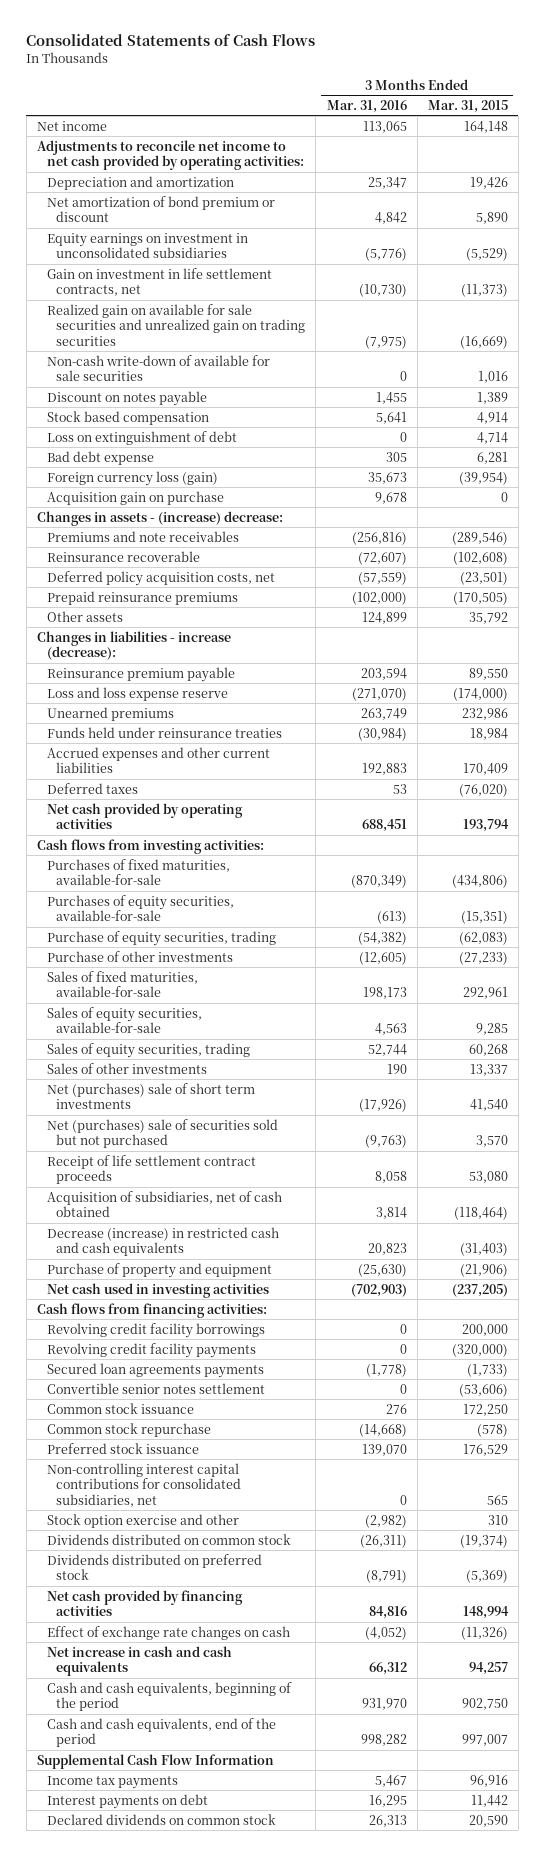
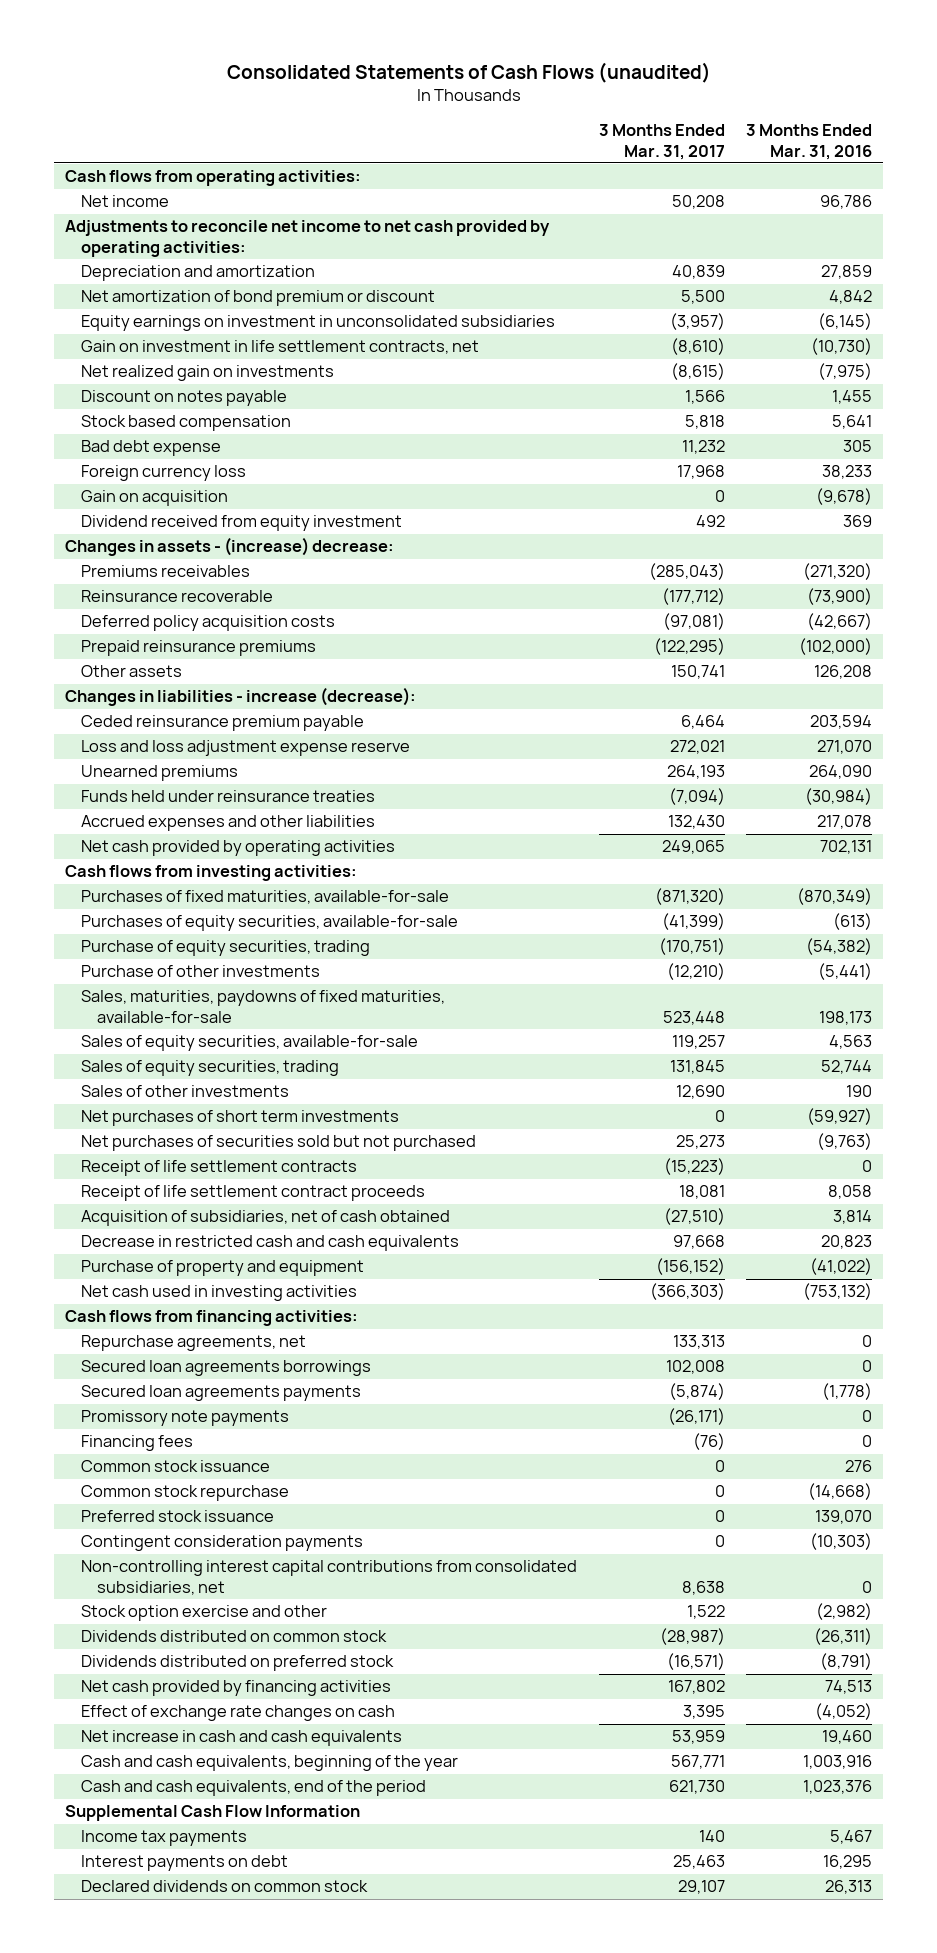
[26,33,316,46] Consolidated Statements of Cash Flows -> [226,62,711,84] Consolidated Statements of Cash Flows (unaudited)
[427,99,508,113] Mar. 31, 2015 -> none
none -> [598,124,725,160] 3 Months Ended Mar. 31, 2017
none -> [64,170,361,187] Cash flows from operating activities:
[362,120,407,133] 113,065 -> [820,195,873,210] 96,786
[367,176,407,189] 25,347 -> [821,265,873,280] 27,859
[364,248,407,262] (5,776) -> [818,313,873,331] (6,145)
[46,354,270,382] Non-cash write-down of available for sale securities -> none
[46,303,306,347] Realized gain on available for sale securities and unrealized gain on trading securities -> [81,365,335,382] Net realized gain on investments
[46,430,237,445] Loss on extinguishment of debt -> none
[46,470,218,486] Foreign currency loss (gain) -> [81,465,247,482] Foreign currency loss
[367,471,407,484] 35,673 -> [822,465,873,480] 38,233
[46,490,224,505] Acquisition gain on purchase -> [81,490,229,507] Gain on acquisition
[374,491,407,504] 9,678 -> [816,488,873,506] (9,678)
none -> [81,515,403,532] Dividend received from equity investment
[46,530,239,542] Premiums and note receivables -> [81,565,251,578] Premiums receivables
[351,531,407,545] (256,816) -> [803,563,873,581] (271,320)
[357,551,407,565] (72,607) -> [807,588,873,606] (73,900)
[46,570,275,586] Deferred policy acquisition costs, net -> [81,615,336,632] Deferred policy acquisition costs
[357,571,407,585] (57,559) -> [807,613,873,631] (42,667)
[361,611,407,624] 124,899 -> [814,665,873,680] 126,208
[46,666,235,682] Reinsurance premium payable -> [81,715,365,732] Ceded reinsurance premium payable
[46,686,228,701] Loss and loss expense reserve -> [81,740,411,757] Loss and loss adjustment expense reserve
[351,687,407,701] (271,070) -> [817,740,873,755] 271,070
[360,707,407,720] 263,749 -> [809,765,873,780] 264,090
[46,782,138,794] Deferred taxes -> none
[46,746,270,774] Accrued expenses and other current liabilities -> [81,815,376,832] Accrued expenses and other liabilities
[361,763,407,776] 192,883 -> [817,815,873,830] 217,078
[361,819,407,833] 688,451 -> [820,840,873,855] 702,131
[358,951,407,965] (12,605) -> [818,963,873,981] (5,441)
[46,970,198,998] Sales of fixed maturities, available-for-sale -> [81,990,446,1023] Sales, maturities, paydowns of fixed maturities, available-for-sale
[46,1082,255,1110] Net (purchases) sale of short term investments -> [81,1110,400,1127] Net purchases of short term investments
[358,1099,407,1113] (17,926) -> [807,1108,873,1126] (59,927)
[46,1118,278,1149] Net (purchases) sale of securities sold but not purchased -> [81,1135,477,1152] Net purchases of securities sold but not purchased
none -> [81,1160,358,1177] Receipt of life settlement contracts
[46,1226,279,1257] Decrease (increase) in restricted cash and cash equivalents -> [81,1235,460,1252] Decrease in restricted cash and cash equivalents
[357,1263,407,1277] (25,630) -> [810,1258,873,1276] (41,022)
[350,1283,407,1297] (702,903) -> [803,1283,873,1301] (753,132)
[46,1322,265,1338] Revolving credit facility borrowings -> none
[46,1342,256,1358] Revolving credit facility payments -> none
none -> [81,1335,307,1352] Repurchase agreements, net
none -> [81,1360,372,1377] Secured loan agreements borrowings
[46,1382,265,1394] Convertible senior notes settlement -> none
none -> [81,1410,290,1427] Promissory note payments
none -> [81,1435,194,1452] Financing fees
none -> [81,1535,364,1552] Contingent consideration payments
[46,1462,242,1508] Non-controlling interest capital contributions for consolidated subsidiaries, net -> [81,1560,578,1595] Non-controlling interest capital contributions from consolidated subsidiaries, net
[368,1606,407,1620] 84,816 -> [825,1680,873,1695] 74,513
[368,1662,407,1676] 66,312 -> [822,1730,873,1745] 19,460
[46,1681,292,1712] Cash and cash equivalents, beginning of the period -> [81,1755,459,1772] Cash and cash equivalents, beginning of the year
[361,1698,407,1711] 931,970 -> [803,1755,873,1770] 1,003,916
[360,1734,407,1747] 998,282 -> [803,1780,873,1795] 1,023,376

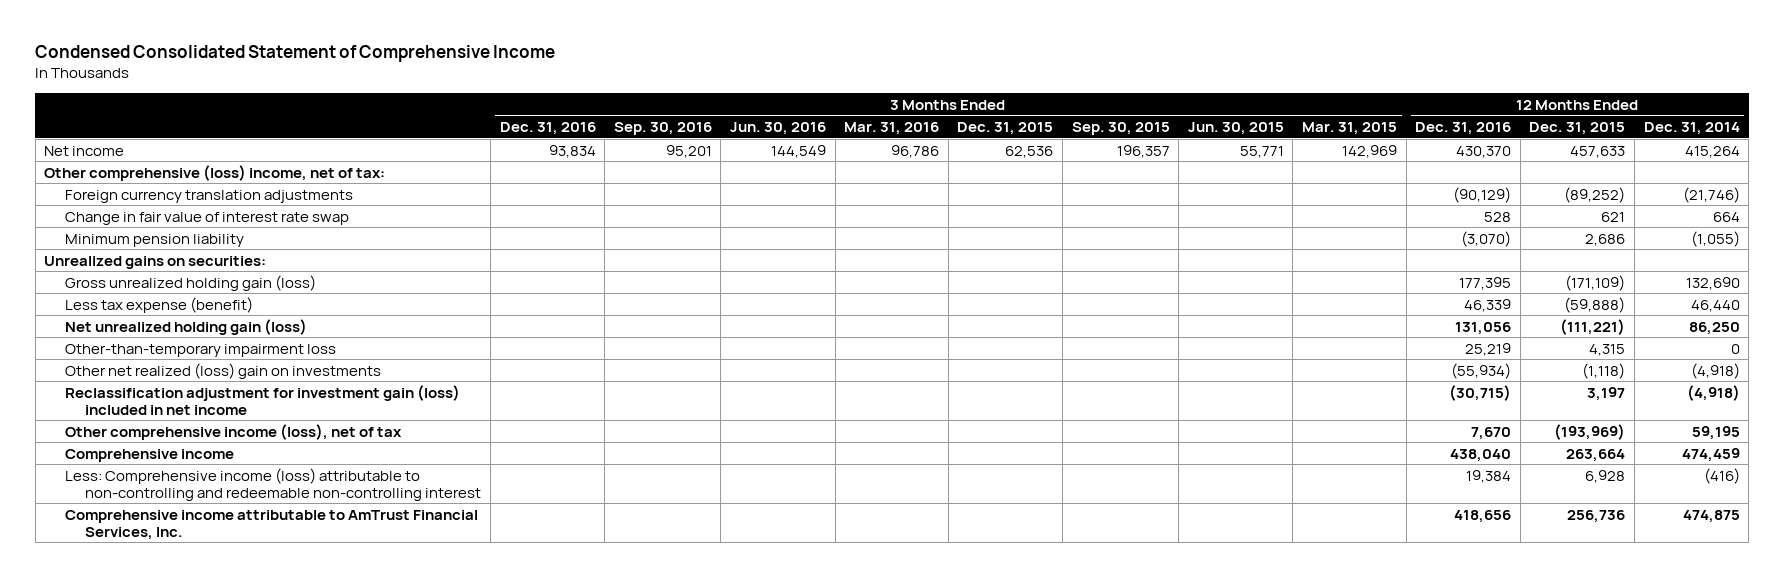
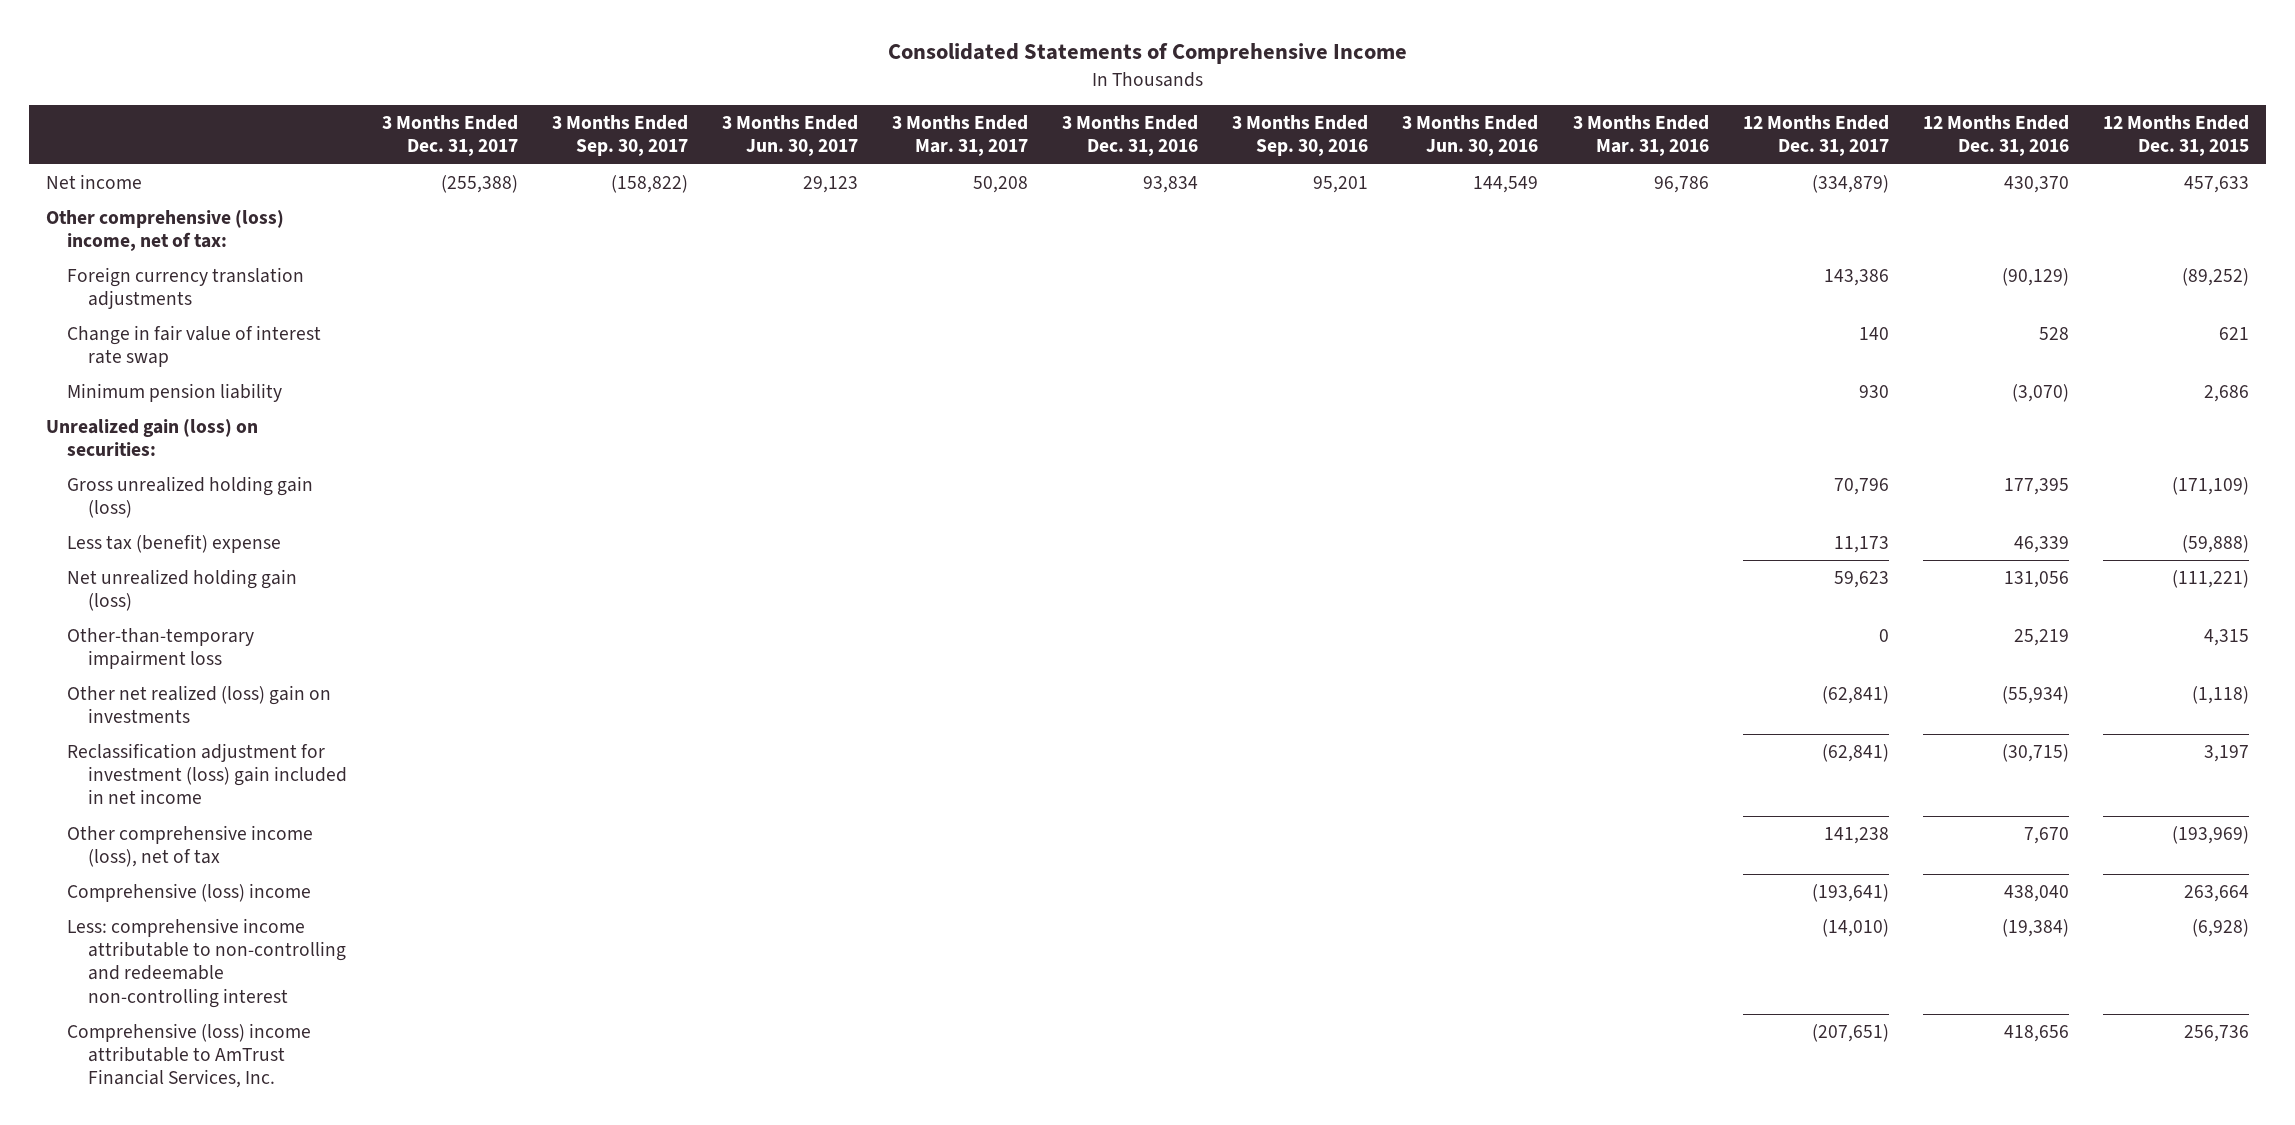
[35,45,556,63] Condensed Consolidated Statement of Comprehensive Income -> [887,43,1407,65] Consolidated Statements of Comprehensive Income
[957,122,1054,136] Dec. 31, 2015 -> none
[1071,122,1170,136] Sep. 30, 2015 -> none
[1187,122,1284,136] Jun. 30, 2015 -> none
[1301,122,1397,136] Mar. 31, 2015 -> none
[1643,122,1740,136] Dec. 31, 2014 -> none
none -> [381,115,518,157] 3 Months Ended Dec. 31, 2017
none -> [551,115,688,157] 3 Months Ended Sep. 30, 2017
none -> [721,115,858,157] 3 Months Ended Jun. 30, 2017
none -> [891,115,1028,157] 3 Months Ended Mar. 31, 2017
none -> [1742,115,1889,157] 12 Months Ended Dec. 31, 2017
[44,255,267,269] Unrealized gains on securities: -> [46,419,259,457] Unrealized gain (loss) on securities:
[64,296,253,313] Less tax expense (benefit) -> [67,534,282,554] Less tax (benefit) expense
[64,384,460,415] Reclassification adjustment for investment gain (loss) included in net income -> [67,743,348,805] Reclassification adjustment for investment (loss) gain included in net income
[64,448,234,462] Comprehensive income -> [67,883,312,903] Comprehensive (loss) income
[64,467,482,501] Less: Comprehensive income (loss) attributable to non-controlling and redeemable non-controlling interest -> [67,918,347,1008] Less: comprehensive income attributable to non-controlling and redeemable non-controlling interest
[1466,469,1512,483] 19,384 -> [2001,919,2069,938] (19,384)
[1585,469,1626,483] 6,928 -> [2191,919,2249,938] (6,928)
[64,509,478,540] Comprehensive income attributable to AmTrust Financial Services, Inc. -> [67,1023,312,1089] Comprehensive (loss) income attributable to AmTrust Financial Services, Inc.

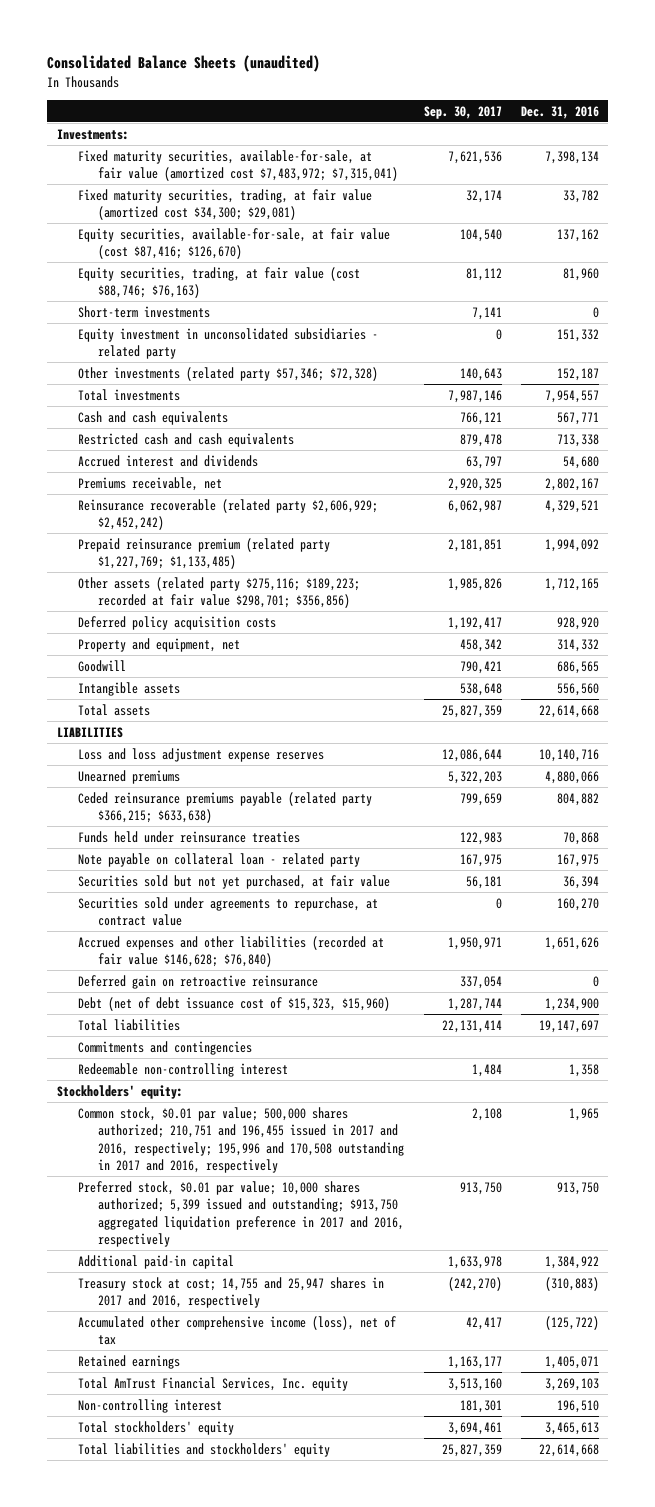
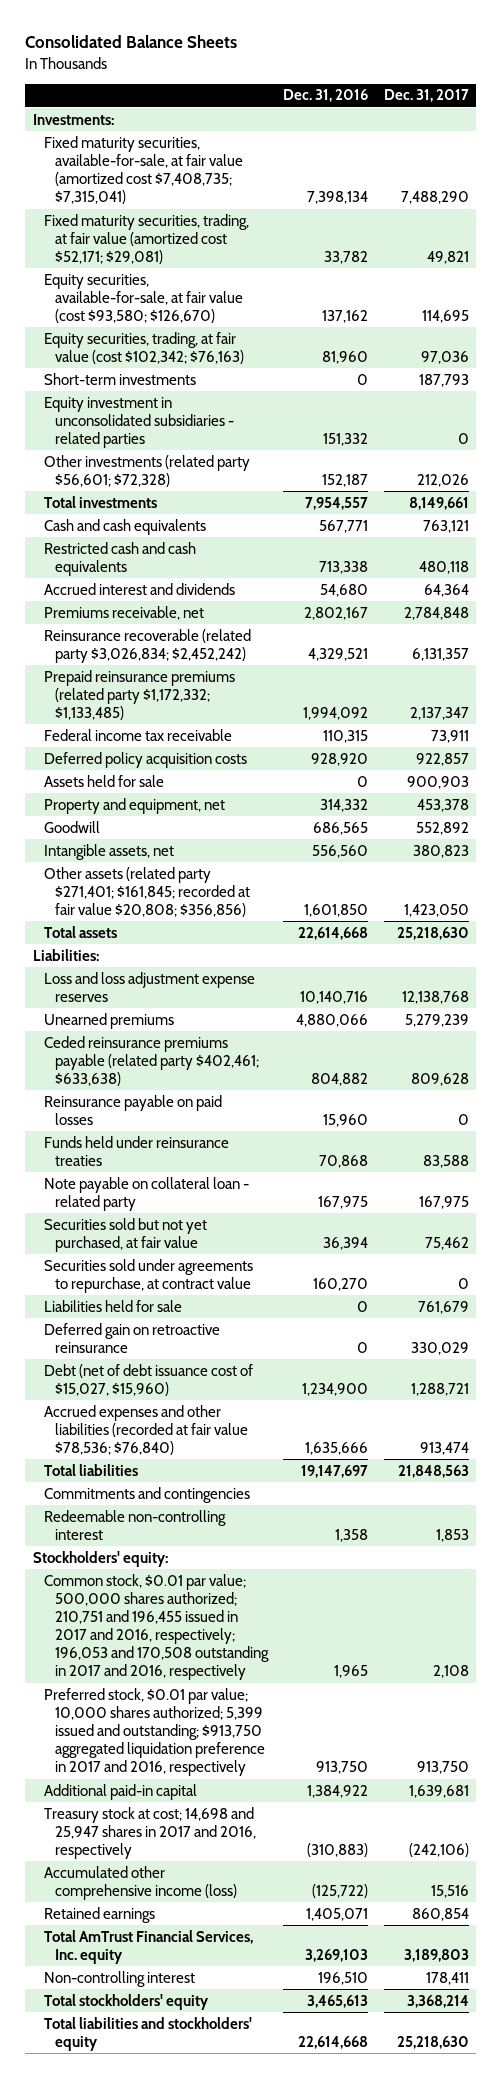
[46,55,320,73] Consolidated Balance Sheets (unaudited) -> [25,35,238,49] Consolidated Balance Sheets
[423,105,502,119] Sep. 30, 2017 -> none
none -> [383,89,469,103] Dec. 31, 2017
[77,149,399,182] Fixed maturity securities, available-for-sale, at fair value (amortized cost $7,483,972; $7,315,041) -> [43,135,243,205] Fixed maturity securities, available-for-sale, at fair value (amortized cost $7,408,735; $7,315,041)
[77,188,372,221] Fixed maturity securities, trading, at fair value (amortized cost $34,300; $29,081) -> [43,213,249,265] Fixed maturity securities, trading, at fair value (amortized cost $52,171; $29,081)
[77,227,390,260] Equity securities, available-for-sale, at fair value (cost $87,416; $126,670) -> [43,273,243,324] Equity securities, available-for-sale, at fair value (cost $93,580; $126,670)
[77,266,360,299] Equity securities, trading, at fair value (cost $88,746; $76,163) -> [43,331,244,364] Equity securities, trading, at fair value (cost $102,342; $76,163)
[77,327,378,360] Equity investment in unconsolidated subsidiaries - related party -> [43,396,234,449] Equity investment in unconsolidated subsidiaries - related parties
[77,366,378,381] Other investments (related party $57,346; $72,328) -> [43,454,250,487] Other investments (related party $56,601; $72,328)
[77,576,360,609] Other assets (related party $275,116; $189,223; recorded at fair value $298,701; $356,856) -> none
[77,498,378,531] Reinsurance recoverable (related party $2,606,929; $2,452,242) -> [43,628,251,663] Reinsurance recoverable (related party $3,026,834; $2,452,242)
[77,537,330,570] Prepaid reinsurance premium (related party $1,227,769; $1,133,485) -> [43,669,235,721] Prepaid reinsurance premiums (related party $1,172,332; $1,133,485)
none -> [43,728,232,741] Federal income tax receivable
none -> [43,774,164,787] Assets held for sale
[77,681,180,696] Intangible assets -> [43,843,174,860] Intangible assets, net
none -> [43,866,250,918] Other assets (related party $271,401; $161,845; recorded at fair value $20,808; $356,856)
[56,726,123,738] LIABILITIES -> [32,948,99,961] Liabilities:
[77,791,372,824] Ceded reinsurance premiums payable (related party $366,215; $633,638) -> [43,1035,259,1087] Ceded reinsurance premiums payable (related party $402,461; $633,638)
none -> [43,1094,222,1125] Reinsurance payable on paid losses
[77,935,384,968] Accrued expenses and other liabilities (recorded at fair value $146,628; $76,840) -> none
none -> [43,1299,182,1312] Liabilities held for sale
[77,996,390,1011] Debt (net of debt issuance cost of $15,323, $15,960) -> [43,1363,253,1396] Debt (net of debt issuance cost of $15,027, $15,960)
none -> [43,1404,248,1456] Accrued expenses and other liabilities (recorded at fair value $78,536; $76,840)
[77,1106,405,1174] Common stock, $0.01 par value; 500,000 shares authorized; 210,751 and 196,455 issued in 2017 and 2016, respectively; 195,996 and 170,508 outstanding in 2017 and 2016, respectively -> [43,1573,269,1681] Common stock, $0.01 par value; 500,000 shares authorized; 210,751 and 196,455 issued in 2017 and 2016, respectively; 196,053 and 170,508 outstanding in 2017 and 2016, respectively
[77,1276,384,1309] Treasury stock at cost; 14,755 and 25,947 shares in 2017 and 2016, respectively -> [43,1806,256,1860] Treasury stock at cost; 14,698 and 25,947 shares in 2017 and 2016, respectively
[77,1315,396,1346] Accumulated other comprehensive income (loss), net of tax -> [43,1865,237,1900] Accumulated other comprehensive income (loss)

